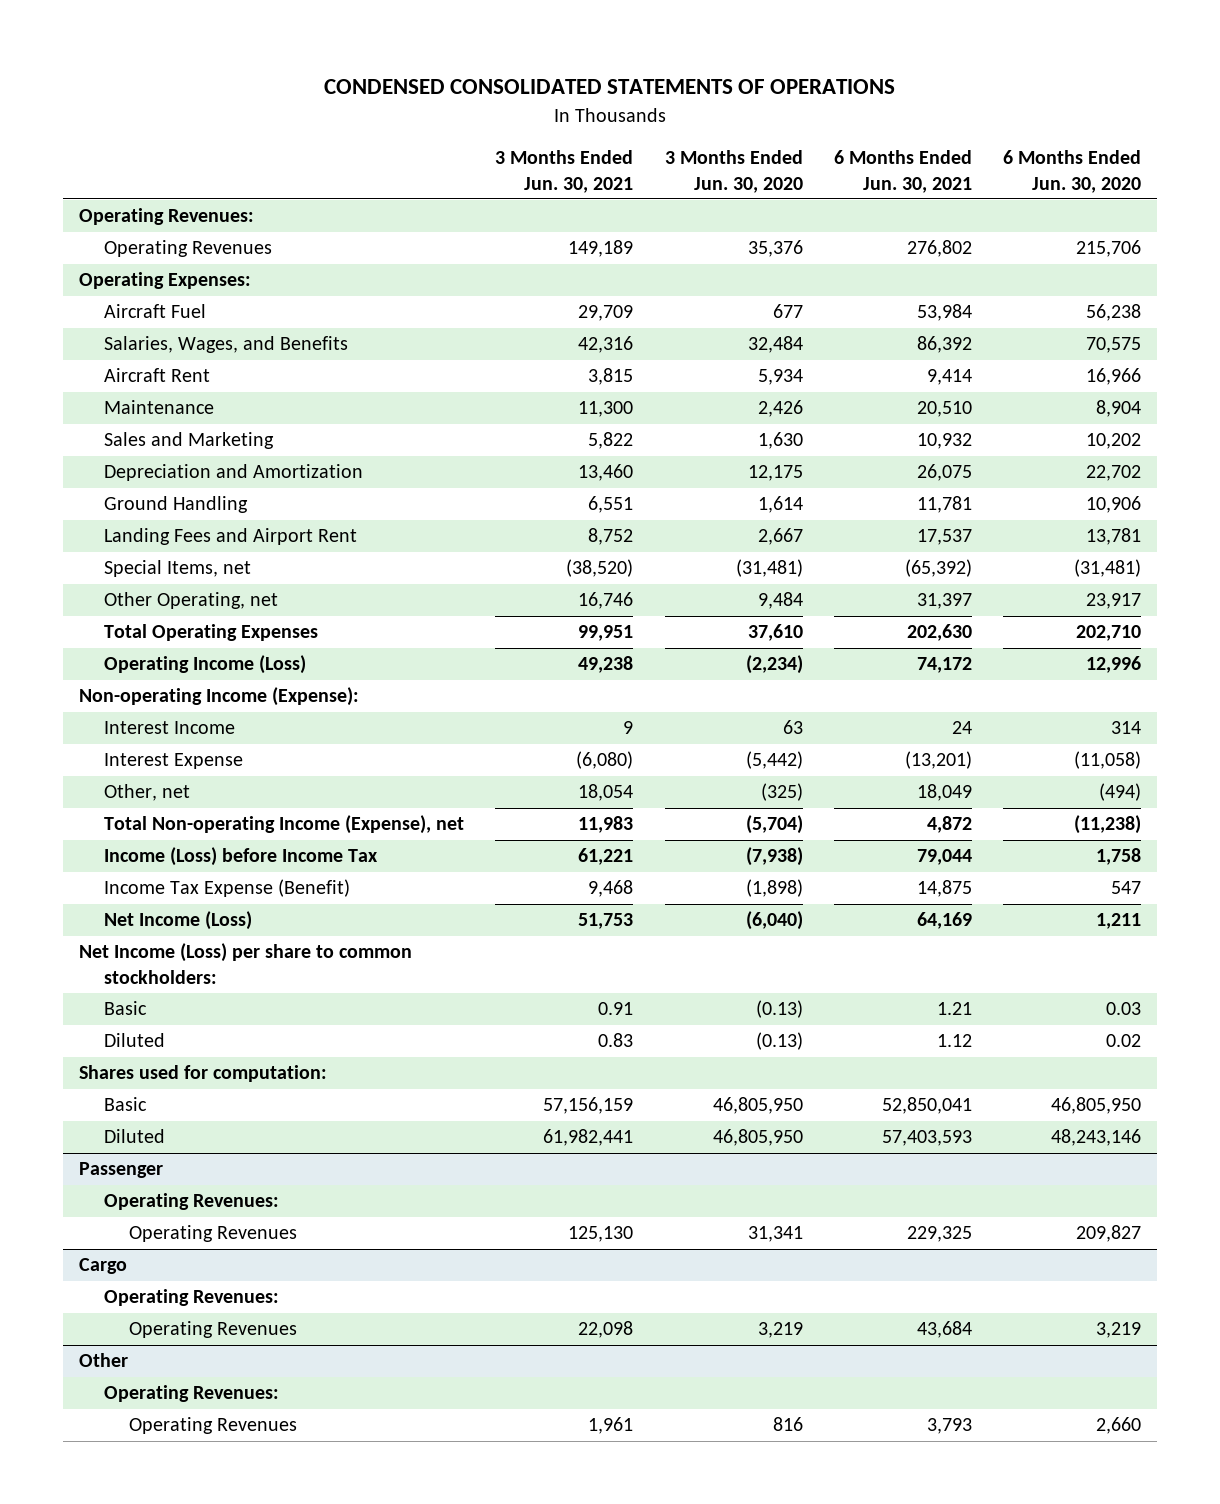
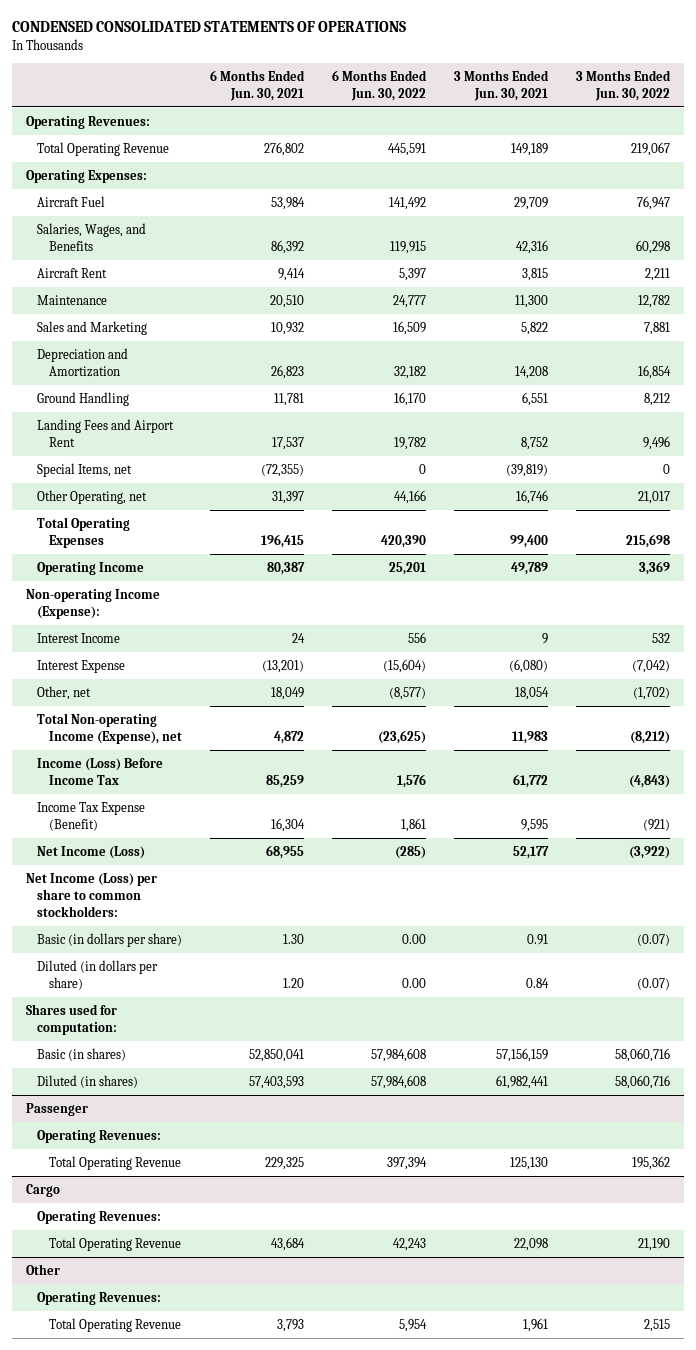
[664,150,803,193] 3 Months Ended Jun. 30, 2020 -> none
[1003,150,1142,193] 6 Months Ended Jun. 30, 2020 -> none
none -> [332,69,428,101] 6 Months Ended Jun. 30, 2022
none -> [575,69,671,101] 3 Months Ended Jun. 30, 2022
[104,240,273,258] Operating Revenues -> [37,141,170,156] Total Operating Revenue
[578,464,634,482] 13,460 -> [515,365,549,379] 14,208
[917,464,973,482] 26,075 -> [271,364,305,379] 26,823
[566,559,634,578] (38,520) -> [506,463,549,477] (39,819)
[905,559,973,578] (65,392) -> [261,463,305,477] (72,355)
[578,625,634,642] 99,951 -> [510,534,549,548] 99,400
[907,624,973,642] 202,630 -> [261,533,305,548] 196,415
[104,655,307,675] Operating Income (Loss) -> [37,561,145,575] Operating Income
[578,656,634,674] 49,238 -> [511,561,549,575] 49,789
[917,657,973,674] 74,172 -> [267,561,306,575] 80,387
[104,847,379,867] Income (Loss) before Income Tax -> [37,757,164,785] Income (Loss) Before Income Tax
[578,848,634,866] 61,221 -> [513,773,549,788] 61,772
[917,849,973,866] 79,044 -> [266,774,305,788] 85,259
[588,880,634,898] 9,468 -> [521,818,549,832] 9,595
[917,880,973,898] 14,875 -> [271,817,306,832] 16,304
[578,913,634,930] 51,753 -> [513,845,550,859] 52,177
[917,912,973,930] 64,169 -> [266,844,305,859] 68,955
[104,1001,148,1016] Basic -> [37,932,183,947] Basic (in dollars per share)
[937,1002,973,1016] 1.21 -> [283,933,305,944] 1.30
[104,1033,166,1048] Diluted -> [37,959,159,990] Diluted (in dollars per share)
[598,1033,634,1048] 0.83 -> [526,977,550,988] 0.84
[937,1034,973,1048] 1.12 -> [283,977,305,988] 1.20
[104,1097,148,1112] Basic -> [37,1047,127,1061] Basic (in shares)
[104,1129,166,1144] Diluted -> [37,1074,139,1088] Diluted (in shares)
[129,1225,298,1243] Operating Revenues -> [48,1155,181,1170] Total Operating Revenue
[129,1321,298,1339] Operating Revenues -> [48,1236,181,1251] Total Operating Revenue
[129,1417,298,1435] Operating Revenues -> [48,1317,181,1332] Total Operating Revenue

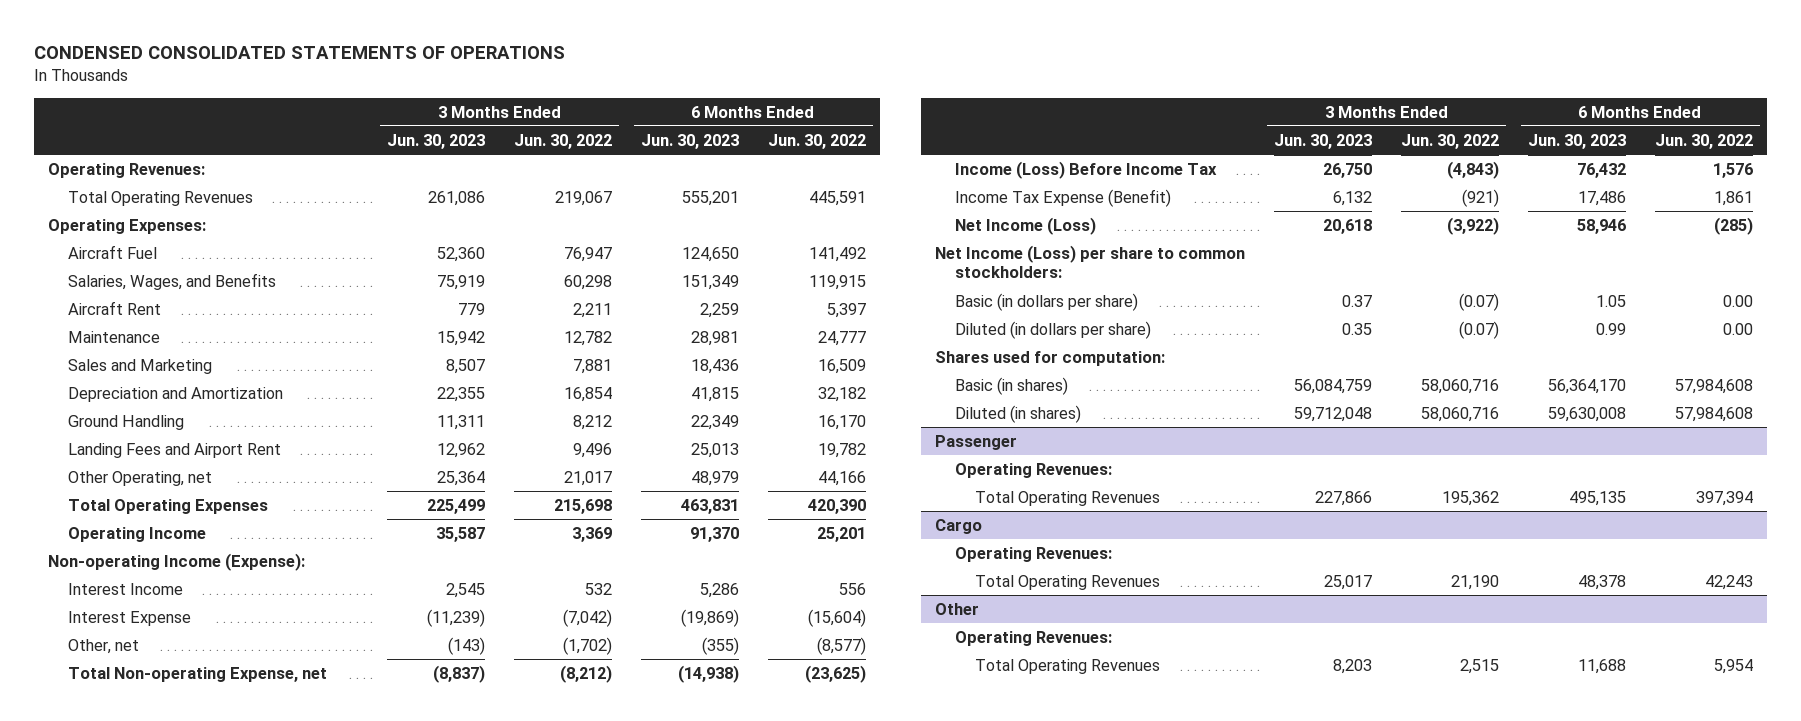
[210,69,306,101] 6 Months Ended Jun. 30, 2021 -> none
[454,69,550,101] 3 Months Ended Jun. 30, 2021 -> none
none -> [387,133,486,149] Jun. 30, 2023
none -> [640,133,739,149] Jun. 30, 2023
[37,141,170,156] Total Operating Revenue -> [68,190,254,206] Total Operating Revenues
[37,462,133,477] Special Items, net -> none
[37,712,182,744] Total Non-operating Income (Expense), net -> [68,666,328,682] Total Non-operating Expense, net
[48,1155,181,1170] Total Operating Revenue -> [975,490,1161,506] Total Operating Revenues
[48,1236,181,1251] Total Operating Revenue -> [975,574,1161,590] Total Operating Revenues
[48,1317,181,1332] Total Operating Revenue -> [975,658,1161,674] Total Operating Revenues

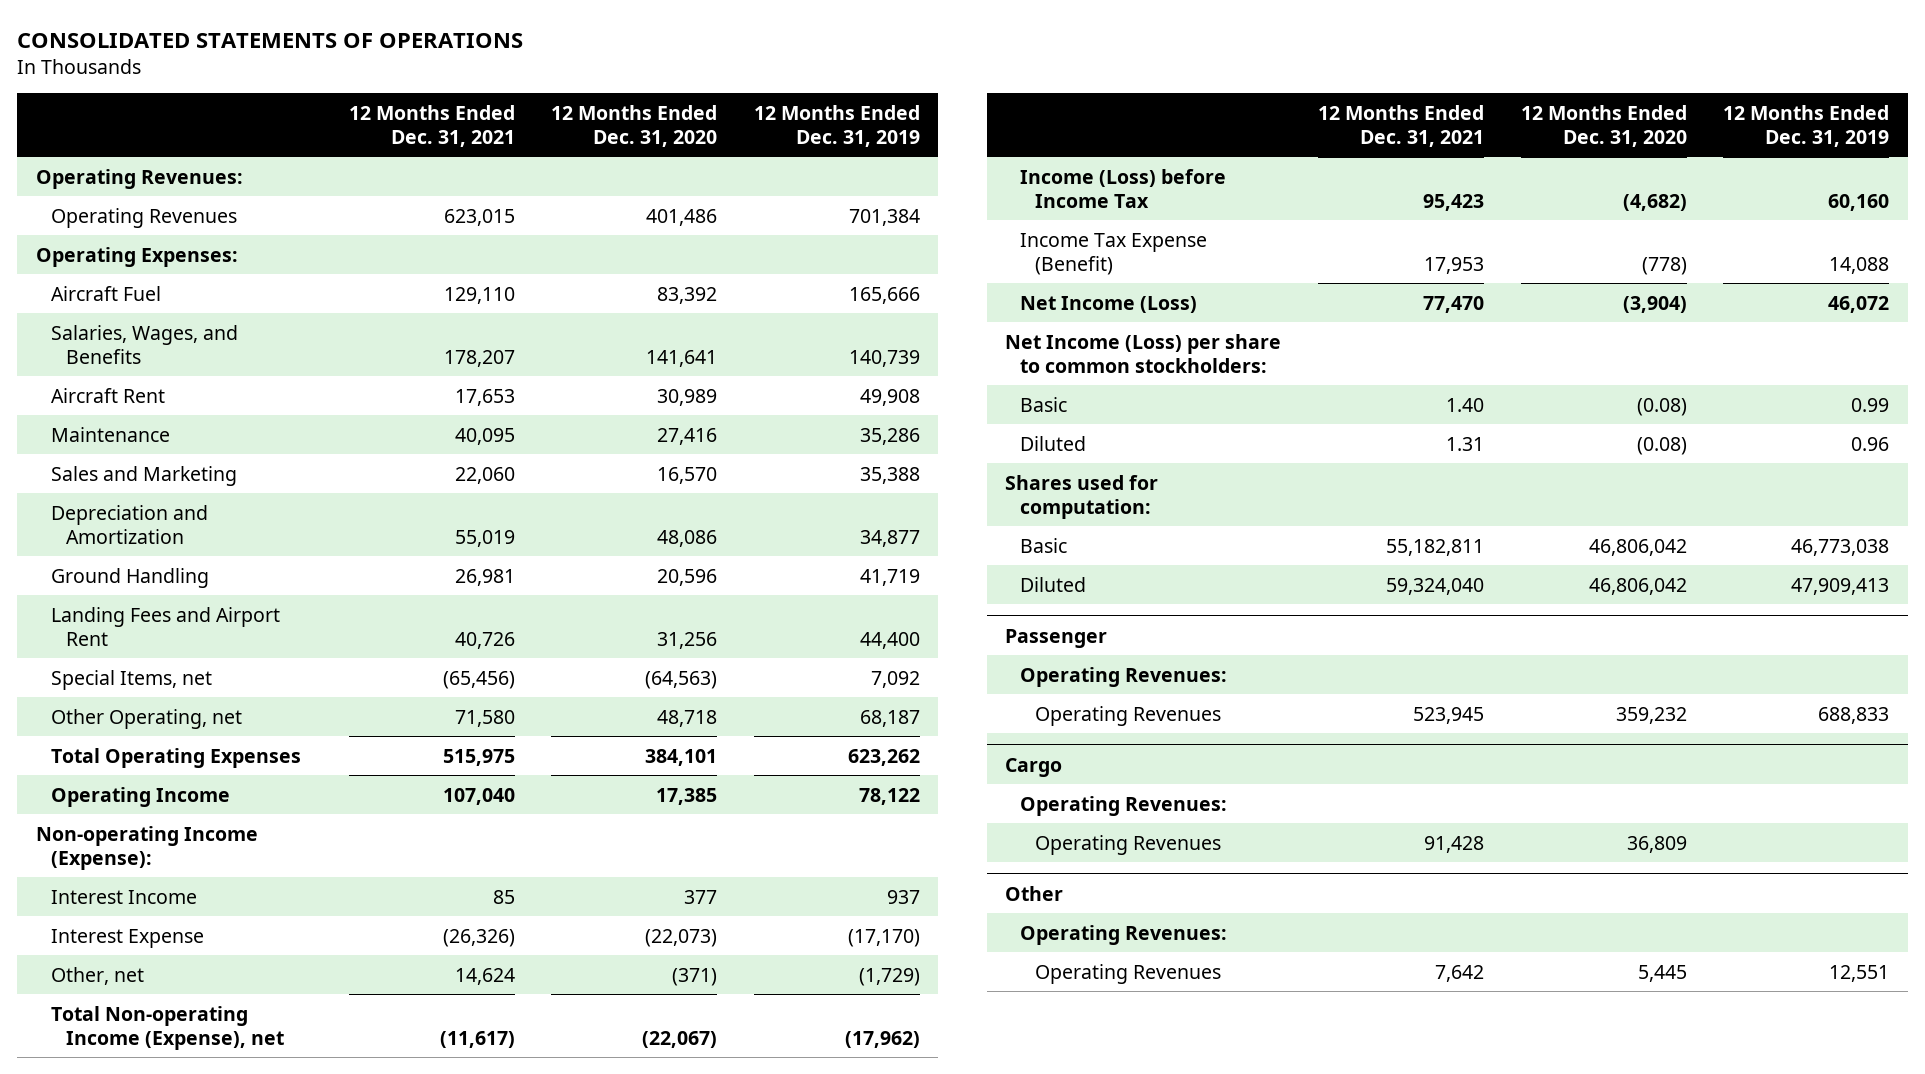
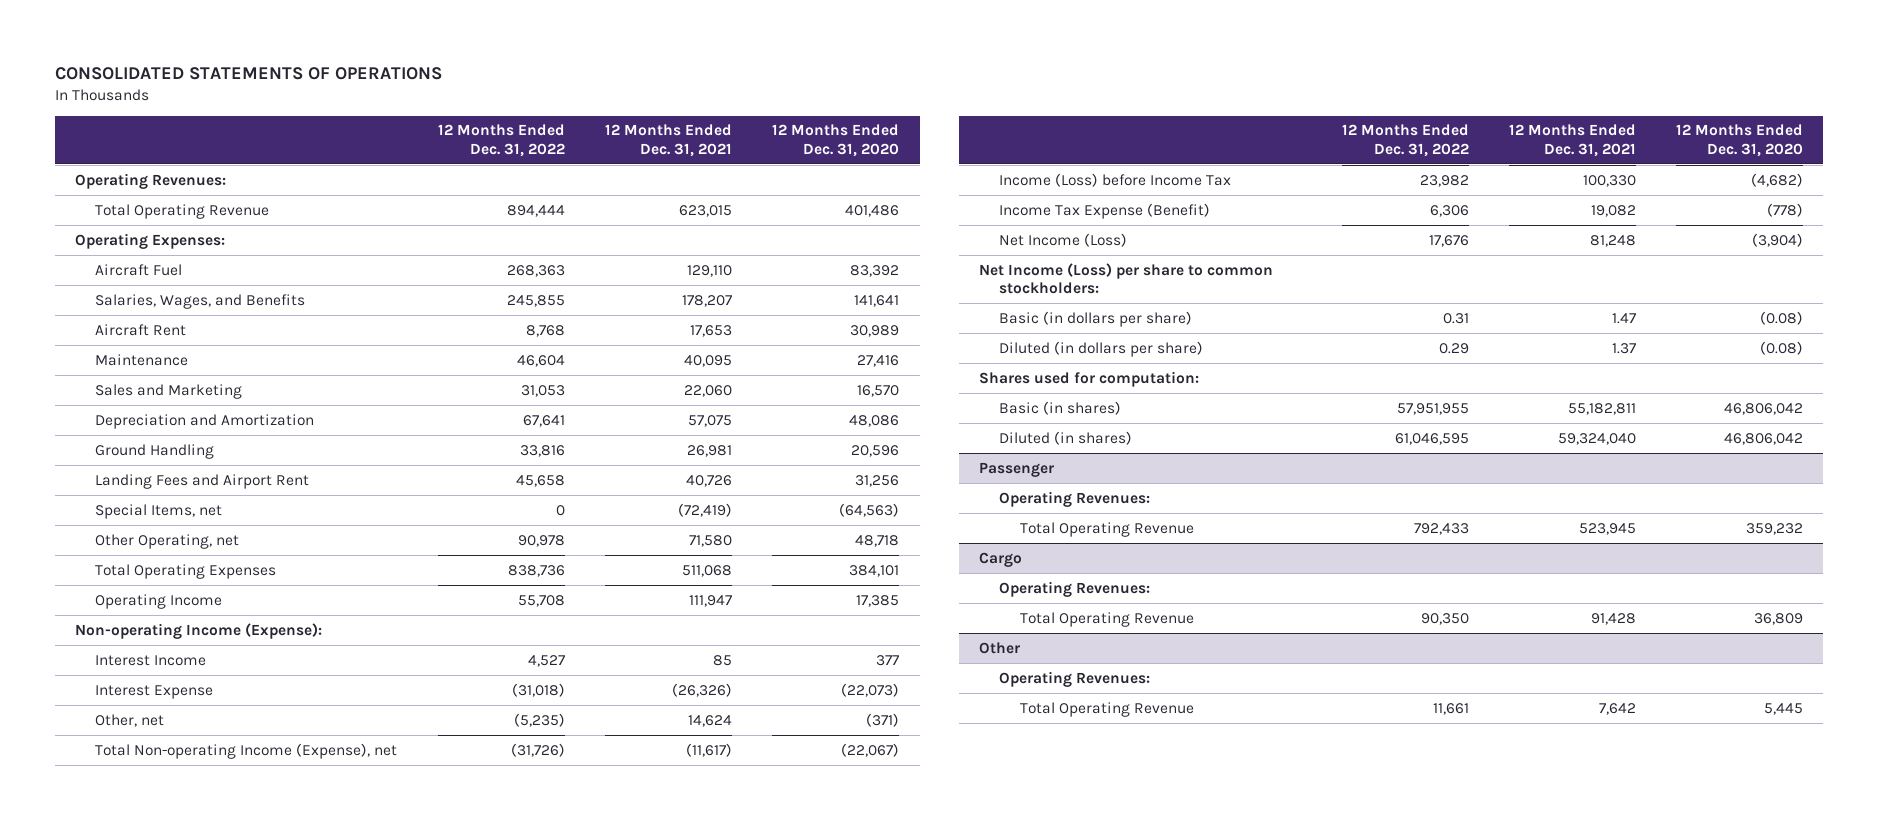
[754,104,921,147] 12 Months Ended Dec. 31, 2019 -> none
none -> [437,124,565,158] 12 Months Ended Dec. 31, 2022
[50,207,237,228] Operating Revenues -> [95,203,270,219] Total Operating Revenue
[454,529,515,547] 55,019 -> [688,414,733,427] 57,075
[442,670,515,689] (65,456) -> [678,502,733,517] (72,419)
[442,748,515,766] 515,975 -> [682,564,733,577] 511,068
[442,787,515,805] 107,040 -> [689,594,733,607] 111,947
[1422,193,1484,211] 95,423 -> [1582,174,1636,187] 100,330
[1423,256,1484,274] 17,953 -> [1590,204,1636,217] 19,082
[1422,295,1484,313] 77,470 -> [1589,234,1636,247] 81,248
[1020,396,1068,412] Basic -> [999,310,1193,327] Basic (in dollars per share)
[1445,397,1484,412] 1.40 -> [1611,312,1636,324] 1.47
[1020,435,1087,451] Diluted -> [999,340,1204,357] Diluted (in dollars per share)
[1445,436,1484,451] 1.31 -> [1611,342,1636,354] 1.37
[1020,537,1068,553] Basic -> [999,400,1122,415] Basic (in shares)
[1020,576,1087,592] Diluted -> [999,430,1133,445] Diluted (in shares)
[1035,705,1222,726] Operating Revenues -> [1019,521,1194,537] Total Operating Revenue
[1035,834,1222,855] Operating Revenues -> [1019,611,1194,627] Total Operating Revenue
[1035,963,1222,984] Operating Revenues -> [1019,701,1194,717] Total Operating Revenue

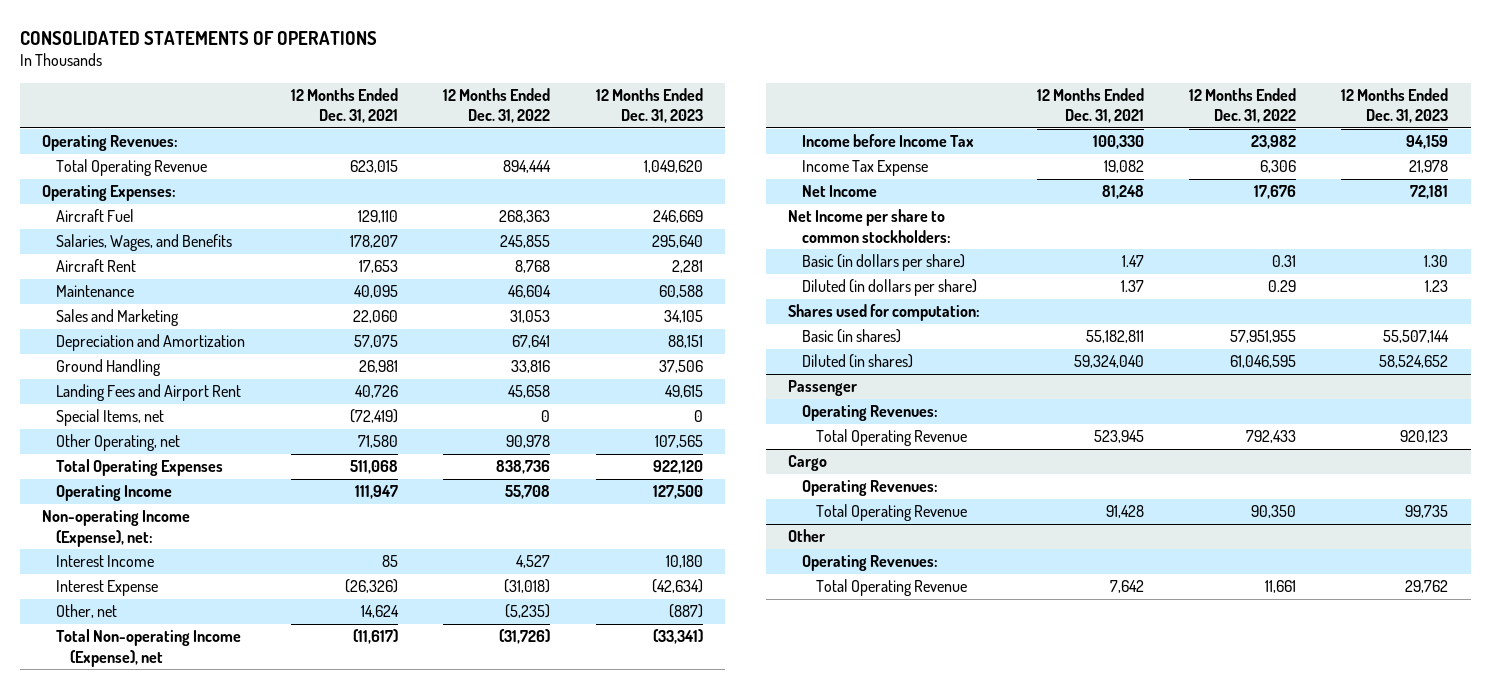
[772,124,900,158] 12 Months Ended Dec. 31, 2020 -> none
none -> [595,87,703,124] 12 Months Ended Dec. 31, 2023
[74,622,322,639] Non-operating Income (Expense): -> [42,510,191,547] Non-operating Income (Expense), net:
[999,172,1232,187] Income (Loss) before Income Tax -> [802,134,975,148] Income before Income Tax
[999,202,1211,219] Income Tax Expense (Benefit) -> [802,160,929,177] Income Tax Expense
[999,232,1128,247] Net Income (Loss) -> [802,185,878,198] Net Income
[978,262,1273,295] Net Income (Loss) per share to common stockholders: -> [788,209,952,243] Net Income per share to common stockholders:

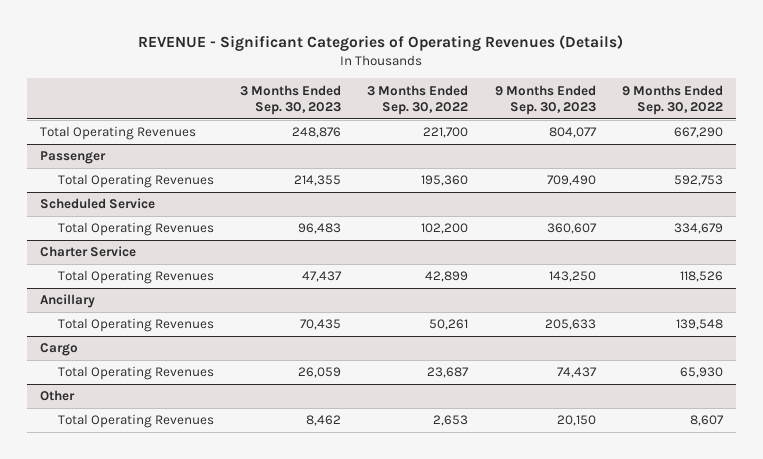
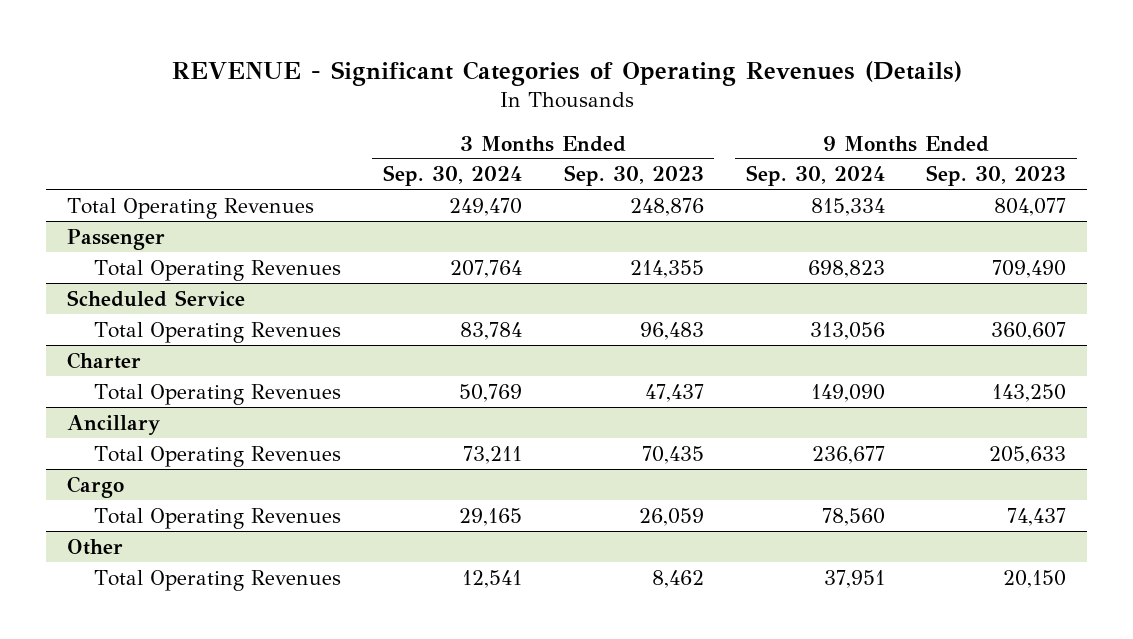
[367,84,469,115] 3 Months Ended Sep. 30, 2022 -> none
[621,84,723,115] 9 Months Ended Sep. 30, 2022 -> none
none -> [382,165,522,187] Sep. 30, 2024
none -> [745,165,885,187] Sep. 30, 2024
[39,246,136,258] Charter Service -> [66,351,141,369] Charter

